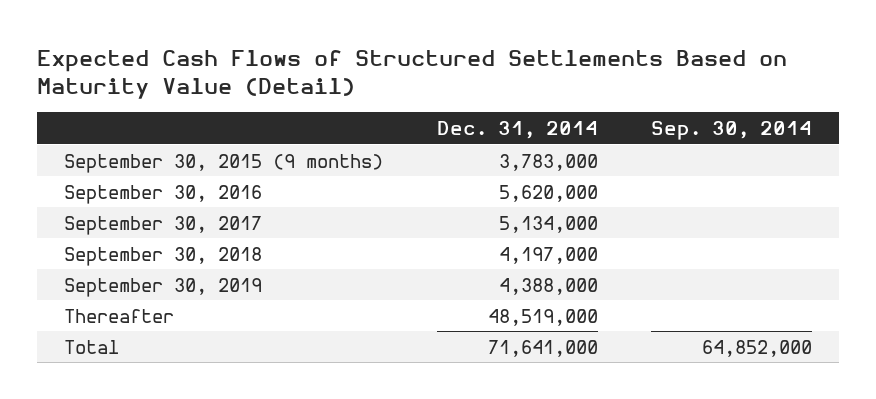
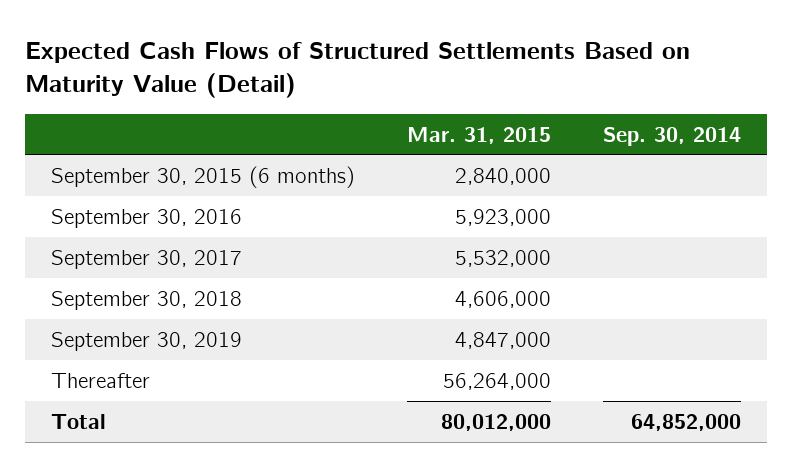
[436,121,598,140] Dec. 31, 2014 -> none
none -> [407,126,552,144] Mar. 31, 2015
[63,153,383,173] September 30, 2015 (9 months) -> [50,165,355,188] September 30, 2015 (6 months)

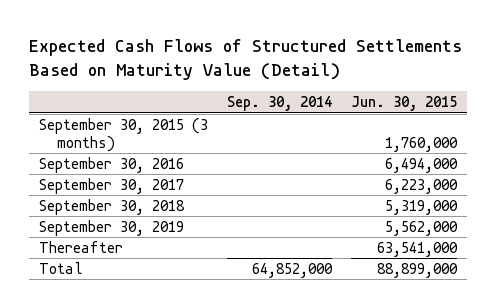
[407,126,552,144] Mar. 31, 2015 -> none
none -> [351,96,458,112] Jun. 30, 2015
[50,165,355,188] September 30, 2015 (6 months) -> [38,117,208,152] September 30, 2015 (3 months)

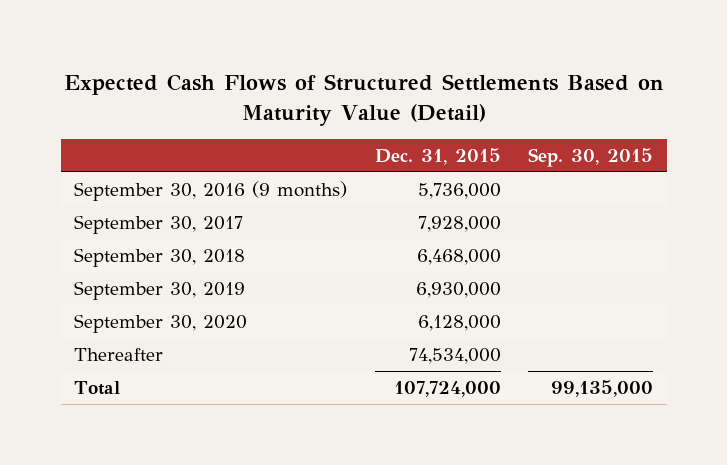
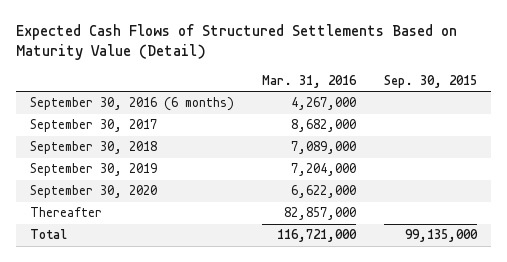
[374,147,501,165] Dec. 31, 2015 -> none
none -> [262,74,358,88] Mar. 31, 2016
[74,181,348,202] September 30, 2016 (9 months) -> [29,97,234,112] September 30, 2016 (6 months)

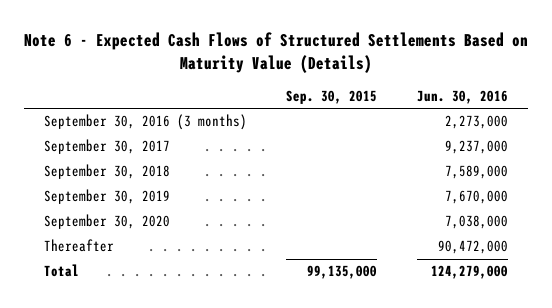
[15,24,457,61] Expected Cash Flows of Structured Settlements Based on Maturity Value (Detail) -> [23,32,528,74] Note 6 - Expected Cash Flows of Structured Settlements Based on Maturity Value (Details)
[262,74,358,88] Mar. 31, 2016 -> none
none -> [417,90,509,105] Jun. 30, 2016
[29,97,234,112] September 30, 2016 (6 months) -> [43,114,247,131] September 30, 2016 (3 months)

